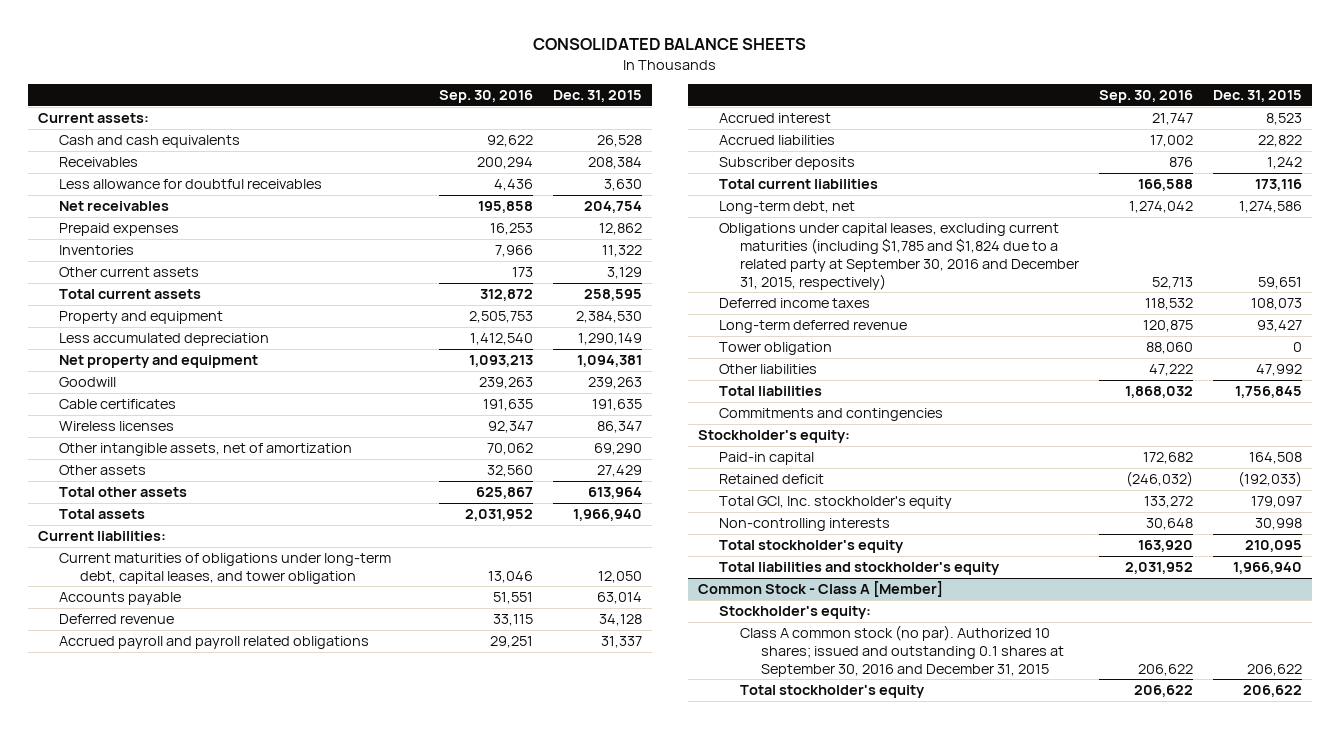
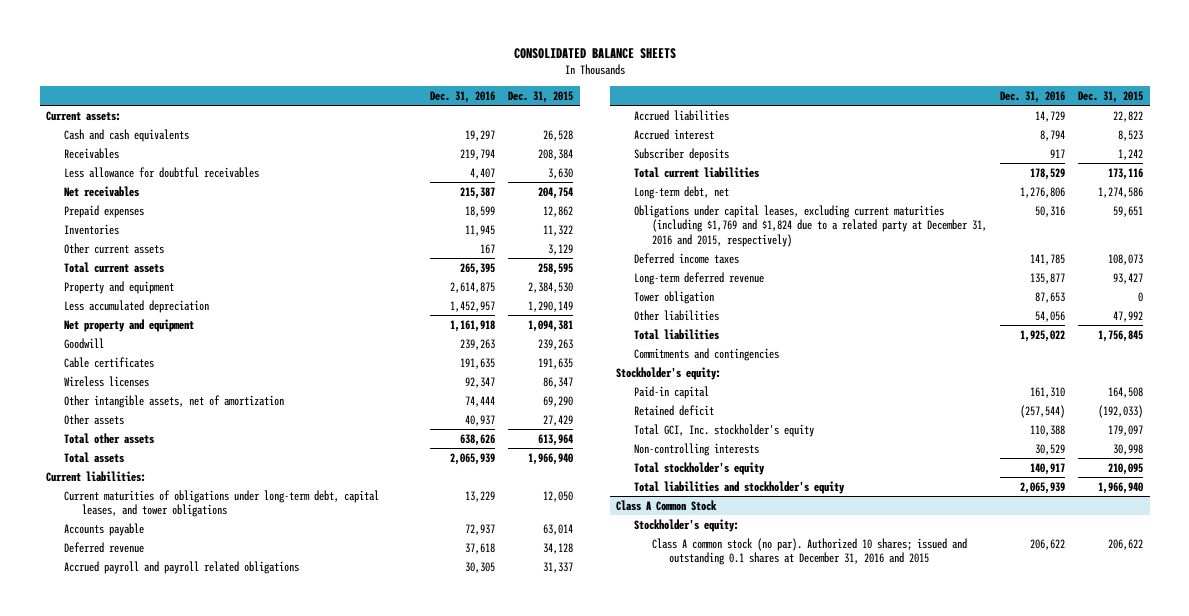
[438,90,533,104] Sep. 30, 2016 -> none
none -> [429,90,495,103] Dec. 31, 2016
[58,553,391,584] Current maturities of obligations under long-term debt, capital leases, and tower obligation -> [63,489,379,518] Current maturities of obligations under long-term debt, capital leases, and tower obligations
[718,113,831,124] Accrued interest -> [633,128,714,140] Accrued interest
[718,223,1080,290] Obligations under capital leases, excluding current maturities (including $1,785 and $1,824 due to a related party at September 30, 2016 and December 31, 2015, respectively) -> [633,204,987,248] Obligations under capital leases, excluding current maturities (including $1,769 and $1,824 due to a related party at December 31, 2016 and 2015, respectively)
[697,581,943,598] Common Stock - Class A [Member] -> [616,499,718,511] Class A Common Stock
[740,685,926,699] Total stockholder's equity -> none
[740,625,1065,677] Class A common stock (no par). Authorized 10 shares; issued and outstanding 0.1 shares at September 30, 2016 and December 31, 2015 -> [651,537,967,566] Class A common stock (no par). Authorized 10 shares; issued and outstanding 0.1 shares at December 31, 2016 and 2015

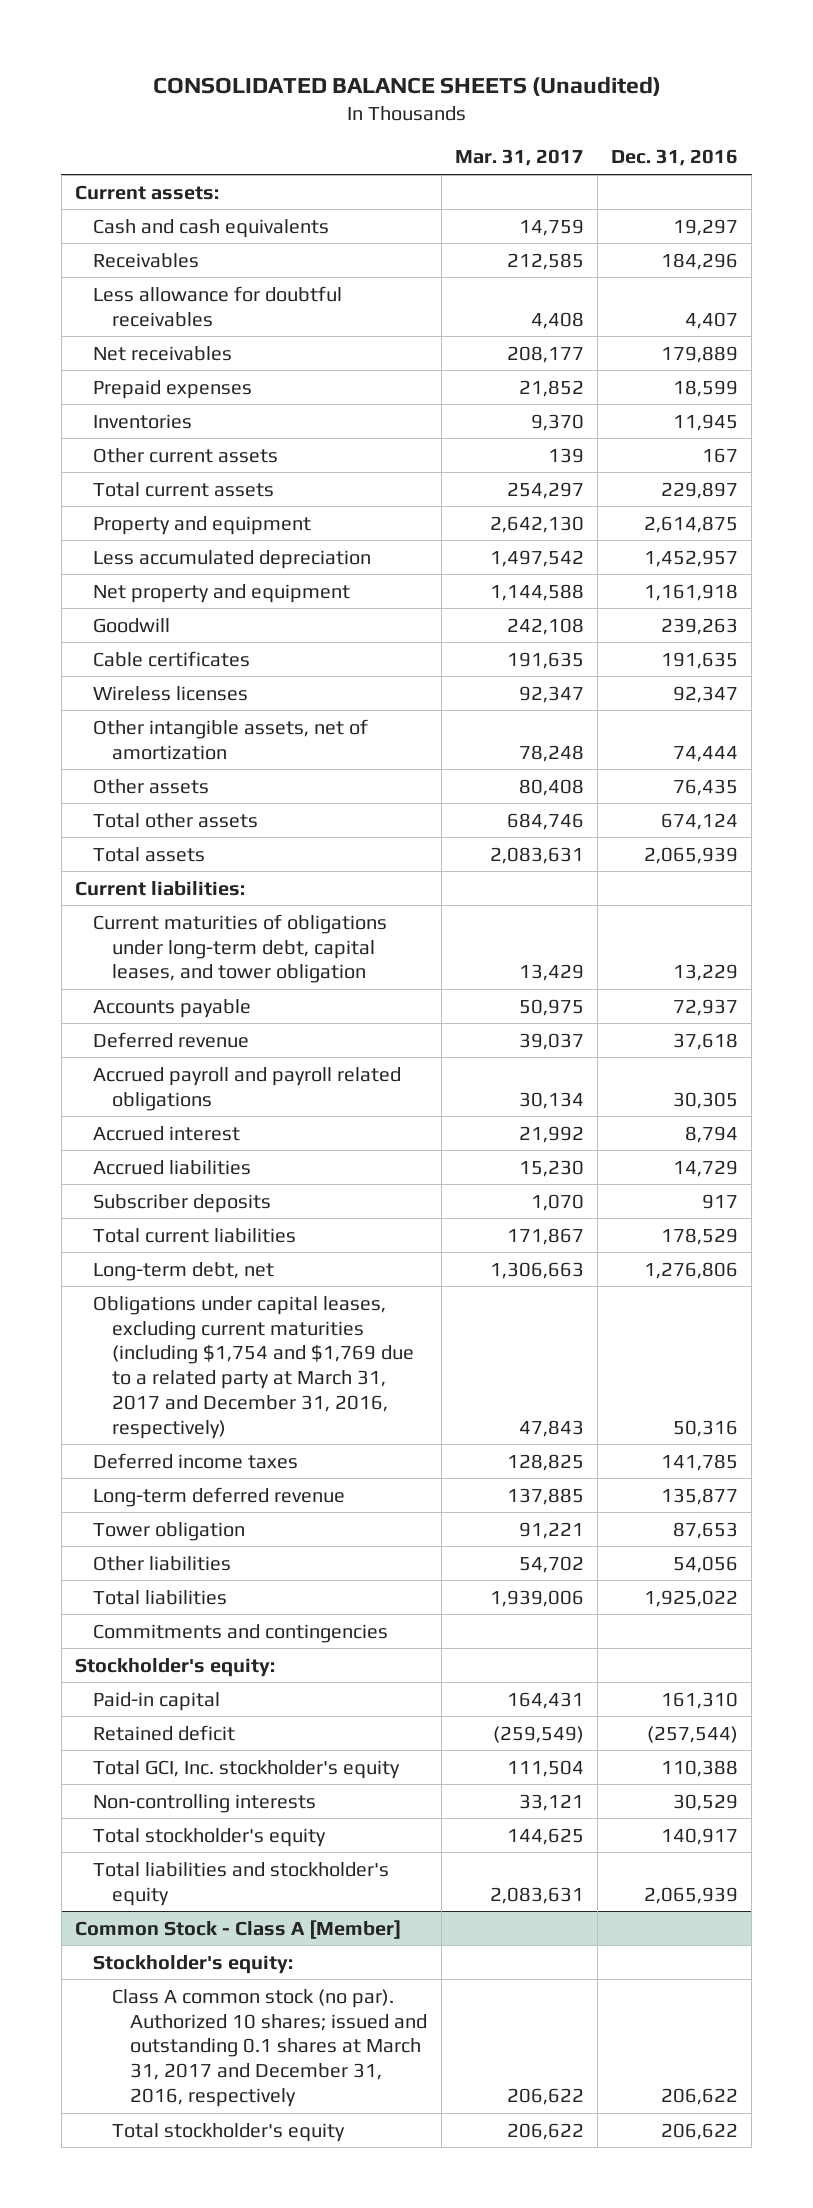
[513,48,676,60] CONSOLIDATED BALANCE SHEETS -> [152,75,661,96] CONSOLIDATED BALANCE SHEETS (Unaudited)
[508,90,574,103] Dec. 31, 2015 -> none
none -> [454,149,584,167] Mar. 31, 2017
[459,148,495,160] 219,794 -> [661,252,739,270] 184,296
[459,186,495,199] 215,387 -> [661,345,739,363] 179,889
[459,262,495,275] 265,395 -> [661,481,739,499] 229,897
[464,414,495,426] 40,937 -> [673,778,739,796] 76,435
[459,433,495,446] 638,626 -> [661,812,739,830] 674,124
[63,489,379,518] Current maturities of obligations under long-term debt, capital leases, and tower obligations -> [93,913,388,984] Current maturities of obligations under long-term debt, capital leases, and tower obligation
[633,109,729,121] Accrued liabilities -> [93,1159,252,1175] Accrued liabilities
[633,204,987,248] Obligations under capital leases, excluding current maturities (including $1,769 and $1,824 due to a related party at December 31, 2016 and 2015, respectively) -> [93,1295,414,1439] Obligations under capital leases, excluding current maturities (including $1,754 and $1,769 due to a related party at March 31, 2017 and December 31, 2016, respectively)
[616,499,718,511] Class A Common Stock -> [75,1919,402,1939] Common Stock - Class A [Member]
[651,537,967,566] Class A common stock (no par). Authorized 10 shares; issued and outstanding 0.1 shares at December 31, 2016 and 2015 -> [111,1988,428,2107] Class A common stock (no par). Authorized 10 shares; issued and outstanding 0.1 shares at March 31, 2017 and December 31, 2016, respectively
none -> [111,2122,345,2142] Total stockholder's equity

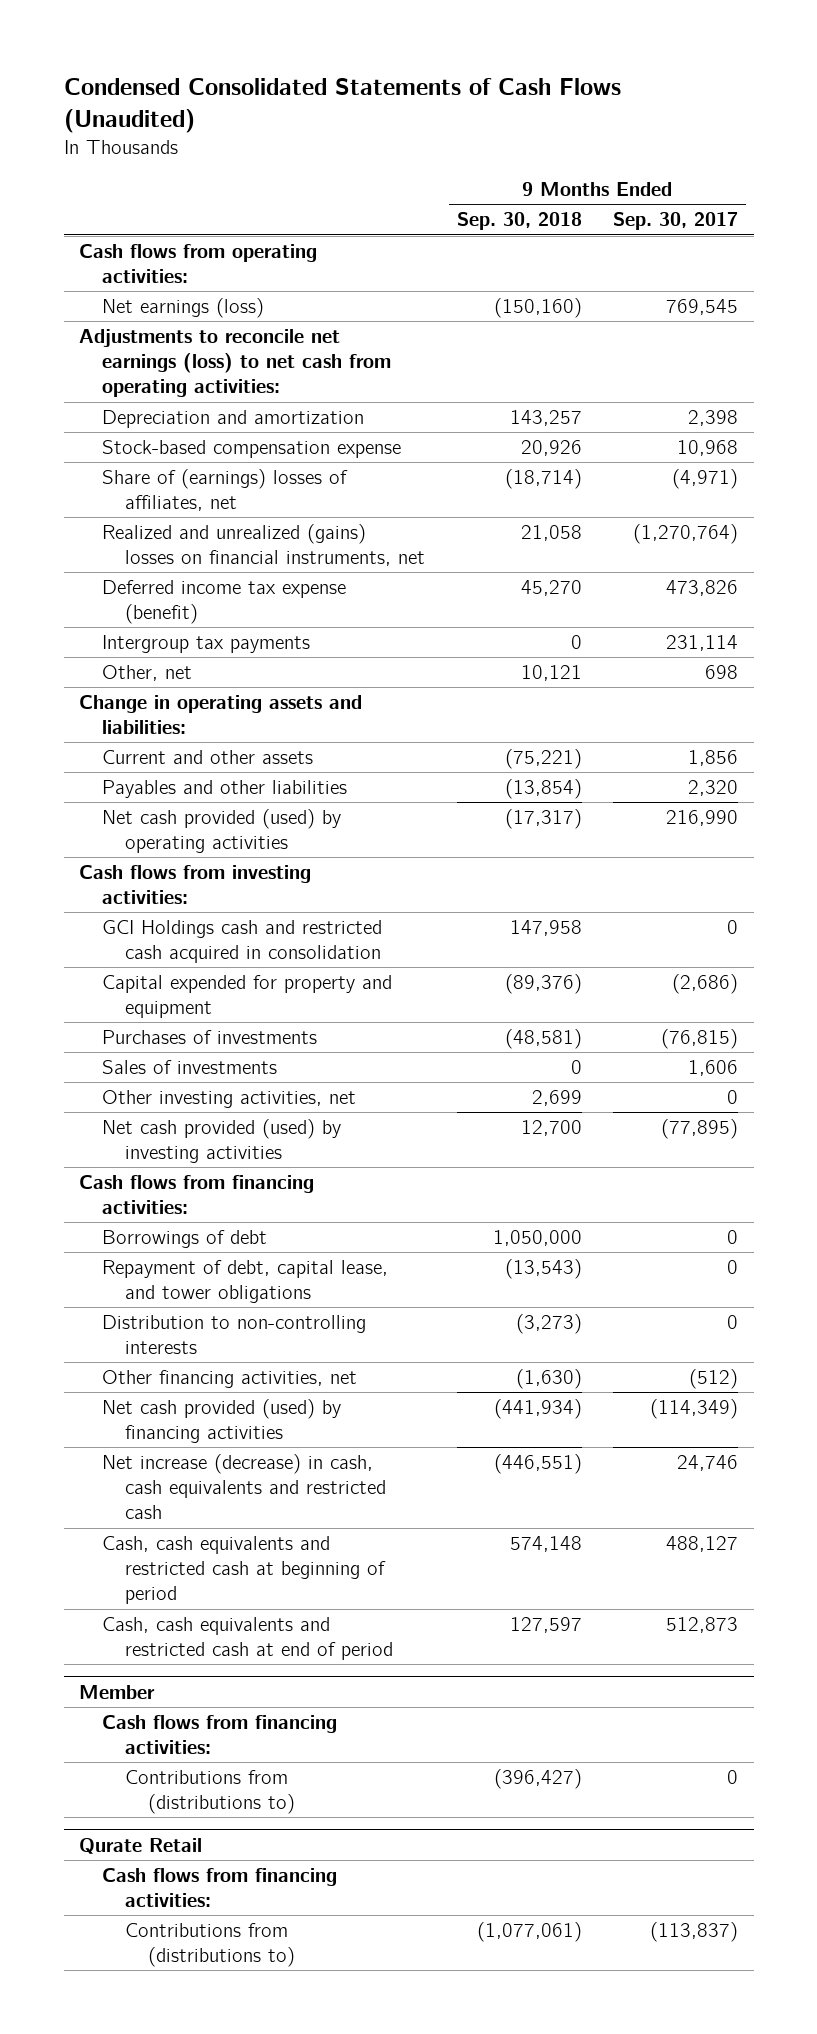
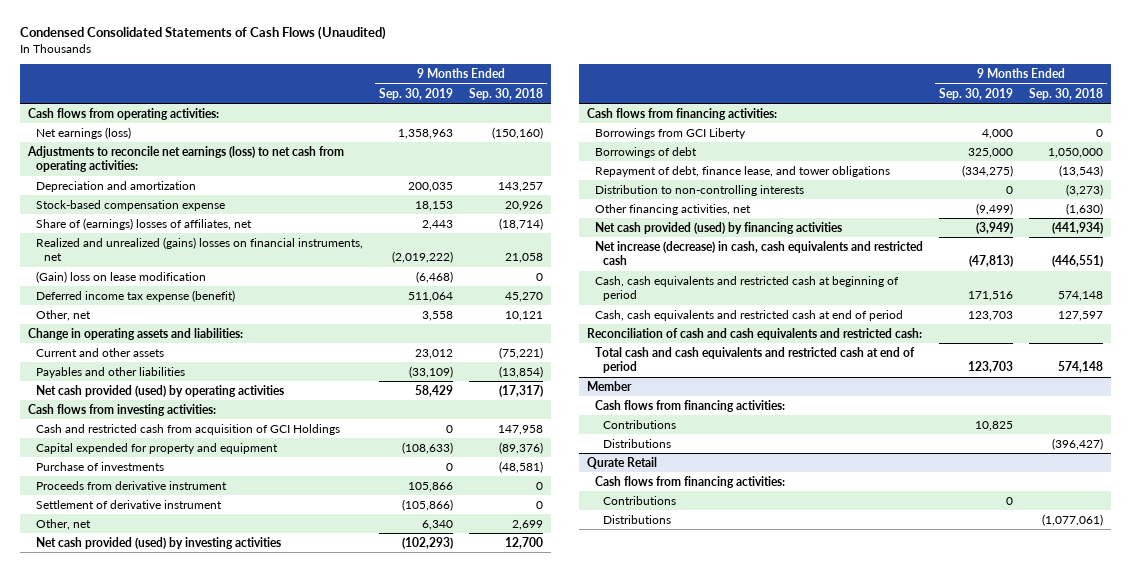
[613,212,739,231] Sep. 30, 2017 -> none
none -> [379,87,454,100] Sep. 30, 2019
none -> [35,270,206,283] (Gain) loss on lease modification
[102,635,311,654] Intergroup tax payments -> none
[102,920,383,964] GCI Holdings cash and restricted cash acquired in consolidation -> [35,423,340,435] Cash and restricted cash from acquisition of GCI Holdings
[102,1060,278,1075] Sales of investments -> none
[102,1030,318,1045] Purchases of investments -> [35,461,164,471] Purchase of investments
none -> [35,480,227,490] Proceeds from derivative instrument
none -> [35,499,222,509] Settlement of derivative instrument
[102,1090,357,1109] Other investing activities, net -> [35,518,91,530] Other, net
none -> [595,127,747,139] Borrowings from GCI Liberty
[102,1260,389,1304] Repayment of debt, capital lease, and tower obligations -> [595,165,891,177] Repayment of debt, finance lease, and tower obligations
none -> [587,327,923,340] Reconciliation of cash and cash equivalents and restricted cash:
none -> [595,346,916,374] Total cash and cash equivalents and restricted cash at end of period
none -> [603,419,677,429] Contributions
[125,1770,296,1815] Contributions from (distributions to) -> [603,438,672,448] Distributions
none -> [603,495,677,505] Contributions
[125,1923,296,1968] Contributions from (distributions to) -> [603,514,672,524] Distributions

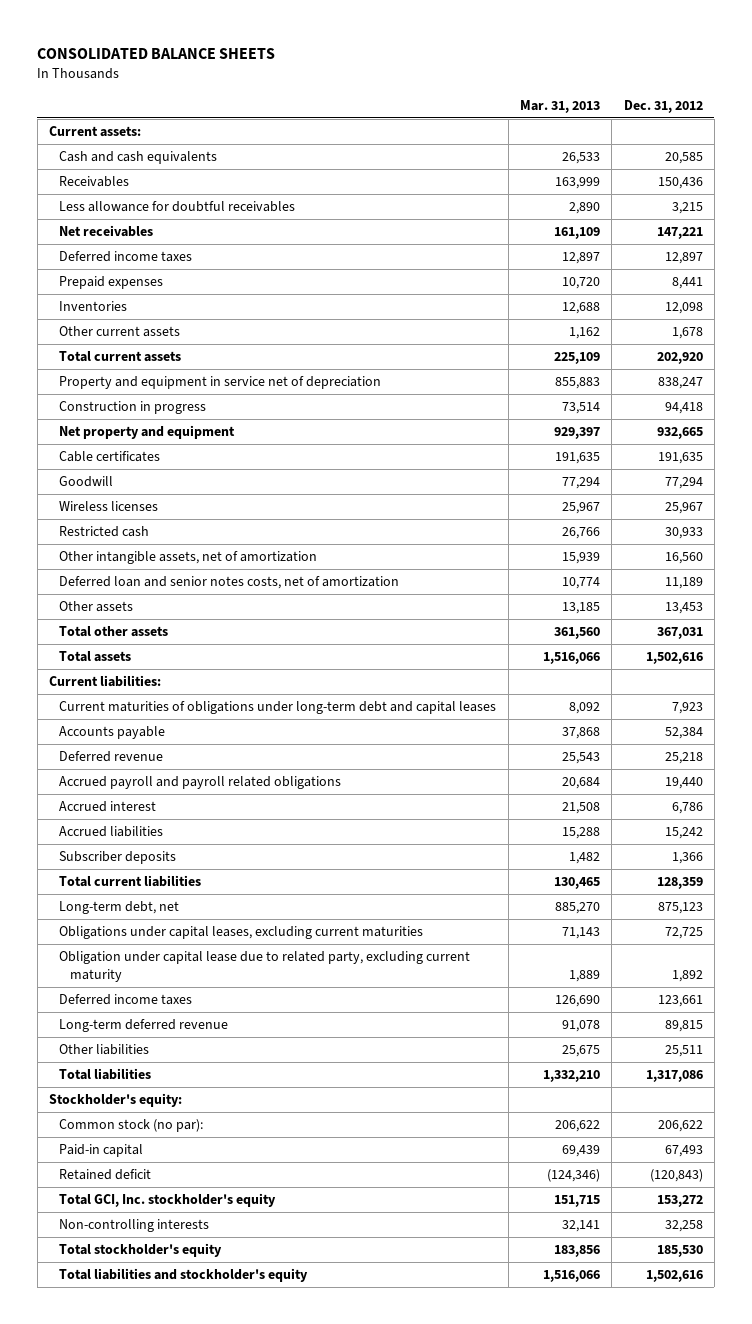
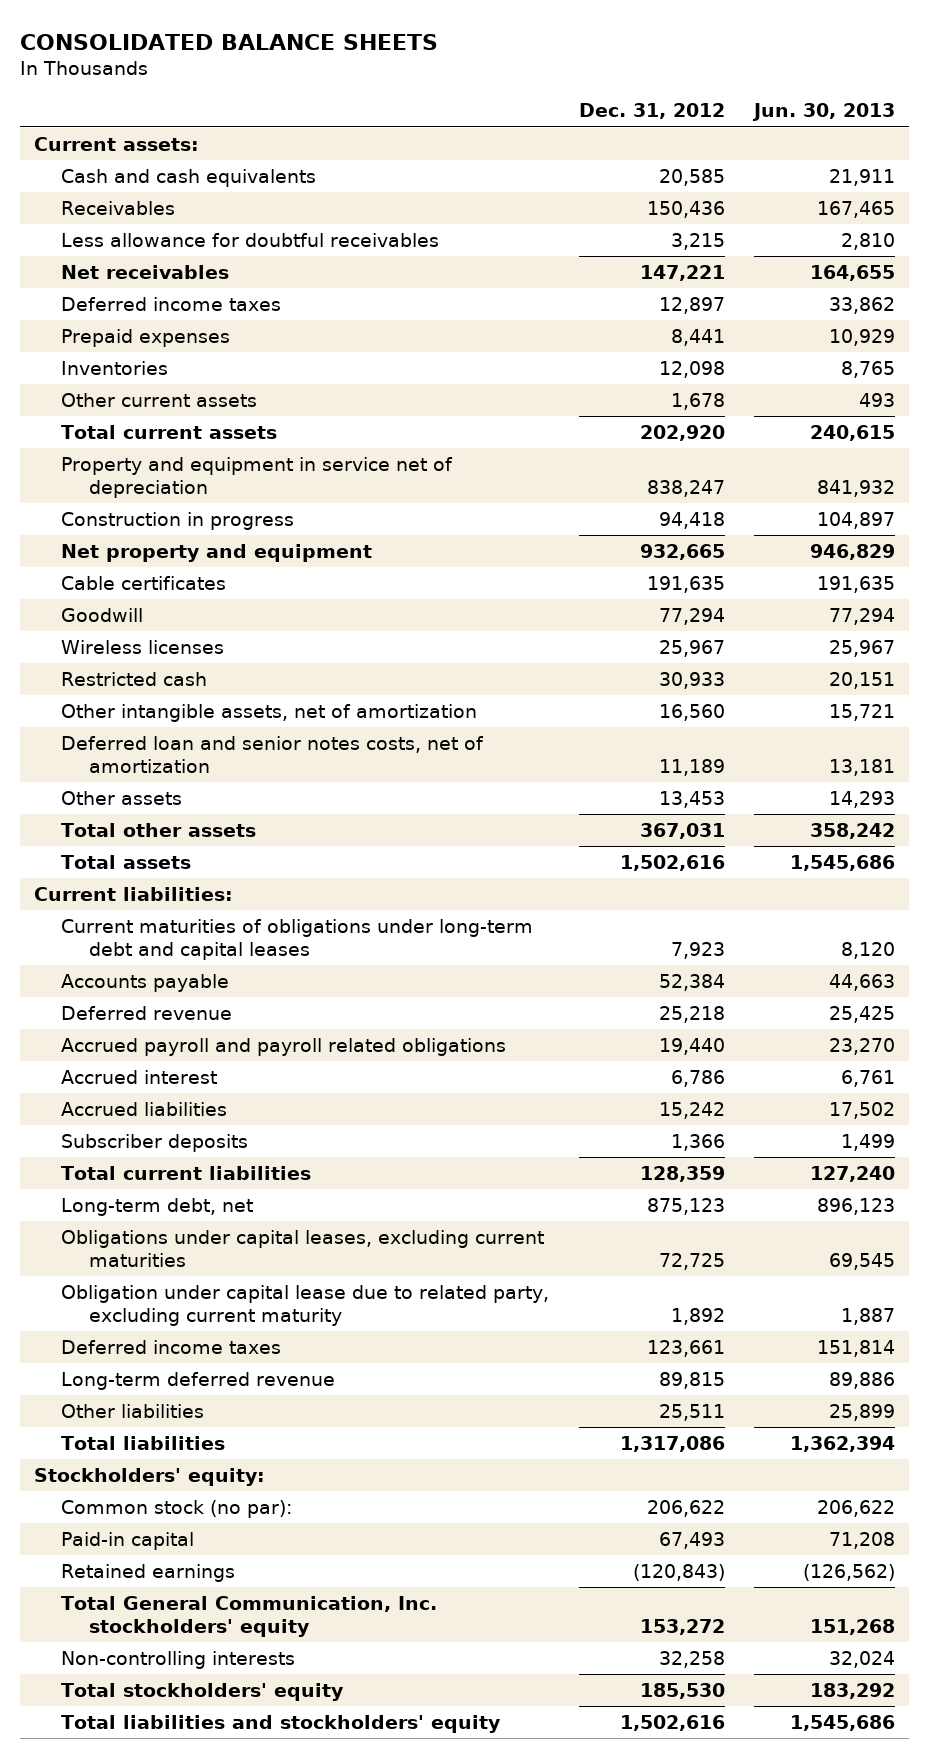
[520,99,601,113] Mar. 31, 2013 -> none
none -> [751,103,895,122] Jun. 30, 2013
[49,1093,183,1108] Stockholder's equity: -> [34,1467,266,1486] Stockholders' equity:
[59,1169,152,1181] Retained deficit -> [61,1563,236,1582] Retained earnings
[59,1193,277,1208] Total GCI, Inc. stockholder's equity -> [61,1595,438,1638] Total General Communication, Inc. stockholders' equity
[59,1243,223,1258] Total stockholder's equity -> [61,1682,345,1701] Total stockholders' equity
[59,1268,309,1283] Total liabilities and stockholder's equity -> [61,1714,502,1733] Total liabilities and stockholders' equity

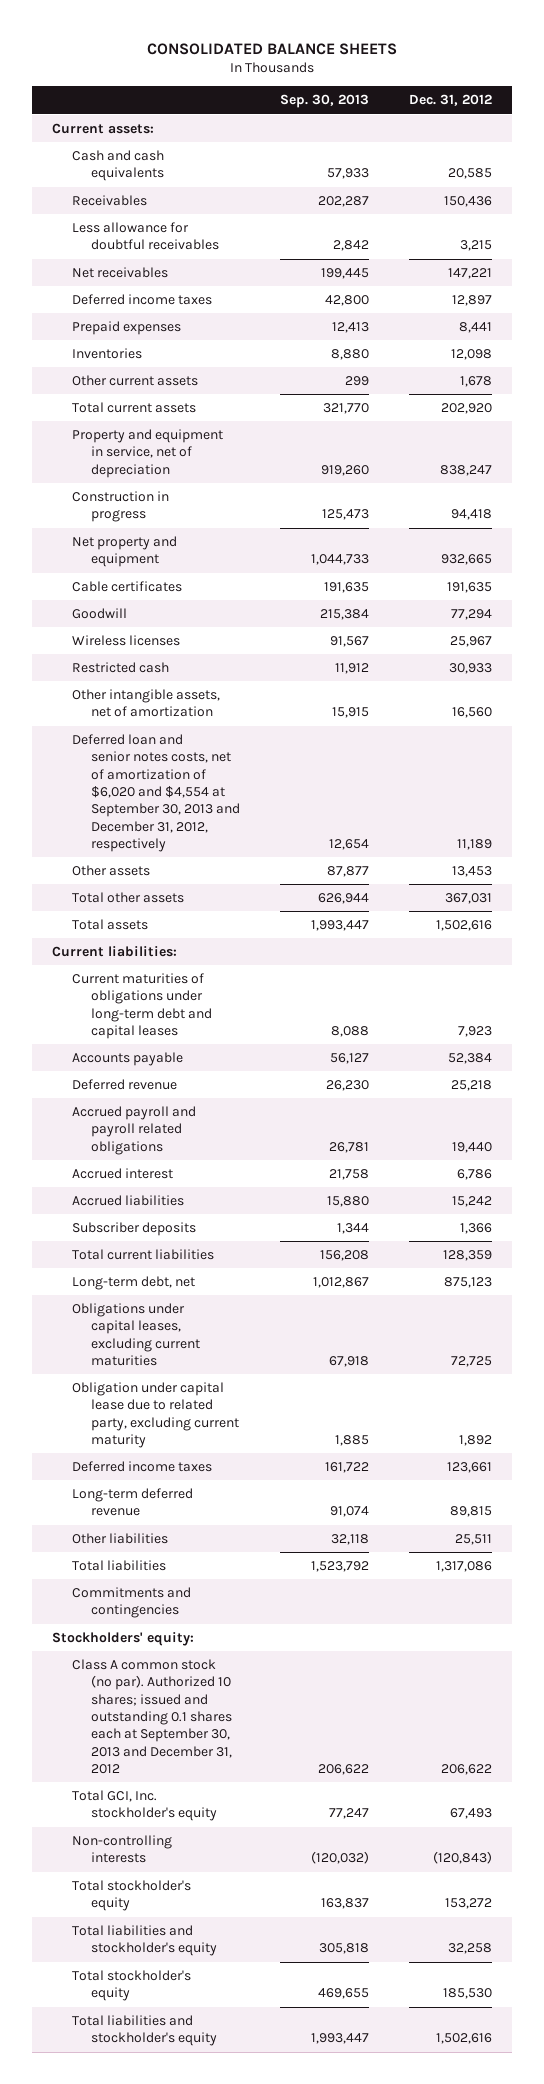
[751,103,895,122] Jun. 30, 2013 -> none
none -> [280,94,370,109] Sep. 30, 2013
[61,456,454,499] Property and equipment in service net of depreciation -> [71,429,223,478] Property and equipment in service, net of depreciation
[61,735,485,774] Deferred loan and senior notes costs, net of amortization -> [71,734,240,852] Deferred loan and senior notes costs, net of amortization of $6,020 and $4,554 at September 30, 2013 and December 31, 2012, respectively
none -> [71,1587,191,1619] Commitments and contingencies
[61,1499,293,1518] Common stock (no par): -> [71,1659,232,1774] Class A common stock (no par). Authorized 10 shares; issued and outstanding 0.1 shares each at September 30, 2013 and December 31, 2012
[61,1531,195,1550] Paid-in capital -> [71,1790,217,1822] Total GCI, Inc. stockholder's equity
[61,1563,236,1582] Retained earnings -> [71,1835,172,1864] Non-controlling interests
[61,1595,438,1638] Total General Communication, Inc. stockholders' equity -> [71,1880,191,1912] Total stockholder's equity
[61,1650,296,1669] Non-controlling interests -> [71,1925,217,1957] Total liabilities and stockholder's equity
[61,1682,345,1701] Total stockholders' equity -> [71,1970,191,2002] Total stockholder's equity
[61,1714,502,1733] Total liabilities and stockholders' equity -> [71,2015,217,2047] Total liabilities and stockholder's equity

